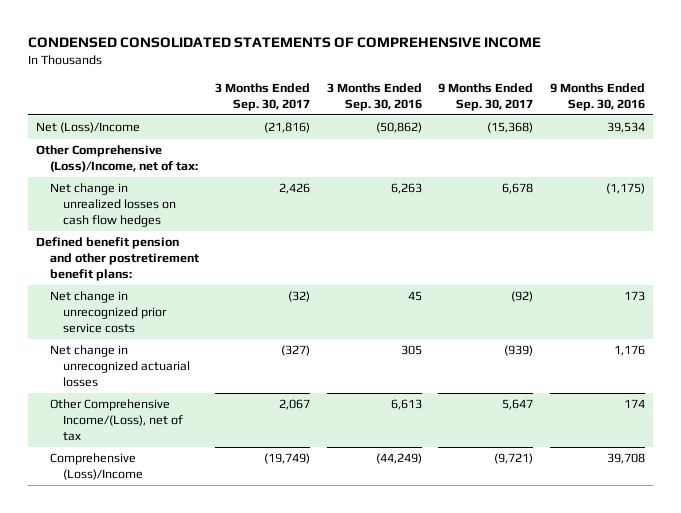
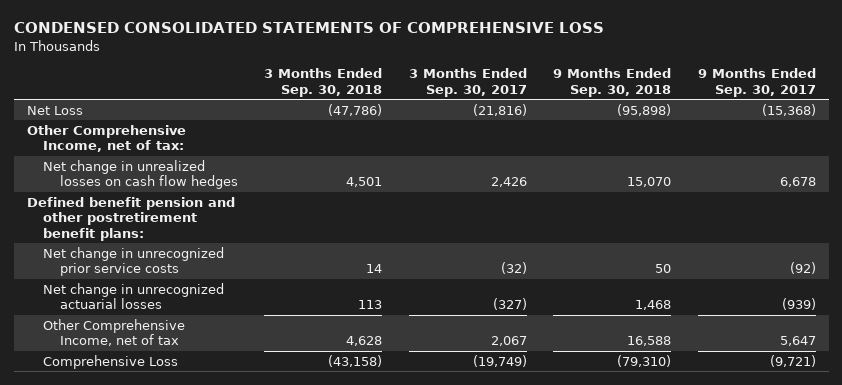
[27,37,541,49] CONDENSED CONSOLIDATED STATEMENTS OF COMPREHENSIVE INCOME -> [13,22,604,34] CONDENSED CONSOLIDATED STATEMENTS OF COMPREHENSIVE LOSS
[326,82,422,111] 3 Months Ended Sep. 30, 2016 -> none
[549,82,645,111] 9 Months Ended Sep. 30, 2016 -> none
none -> [264,68,383,97] 3 Months Ended Sep. 30, 2018
none -> [553,68,672,97] 9 Months Ended Sep. 30, 2018
[36,122,141,134] Net (Loss)/Income -> [26,105,83,115] Net Loss
[36,145,198,172] Other Comprehensive (Loss)/Income, net of tax: -> [26,124,186,153] Other Comprehensive Income, net of tax:
[49,399,183,441] Other Comprehensive Income/(Loss), net of tax -> [43,318,186,347] Other Comprehensive Income, net of tax
[49,453,143,480] Comprehensive (Loss)/Income -> [43,354,179,369] Comprehensive Loss

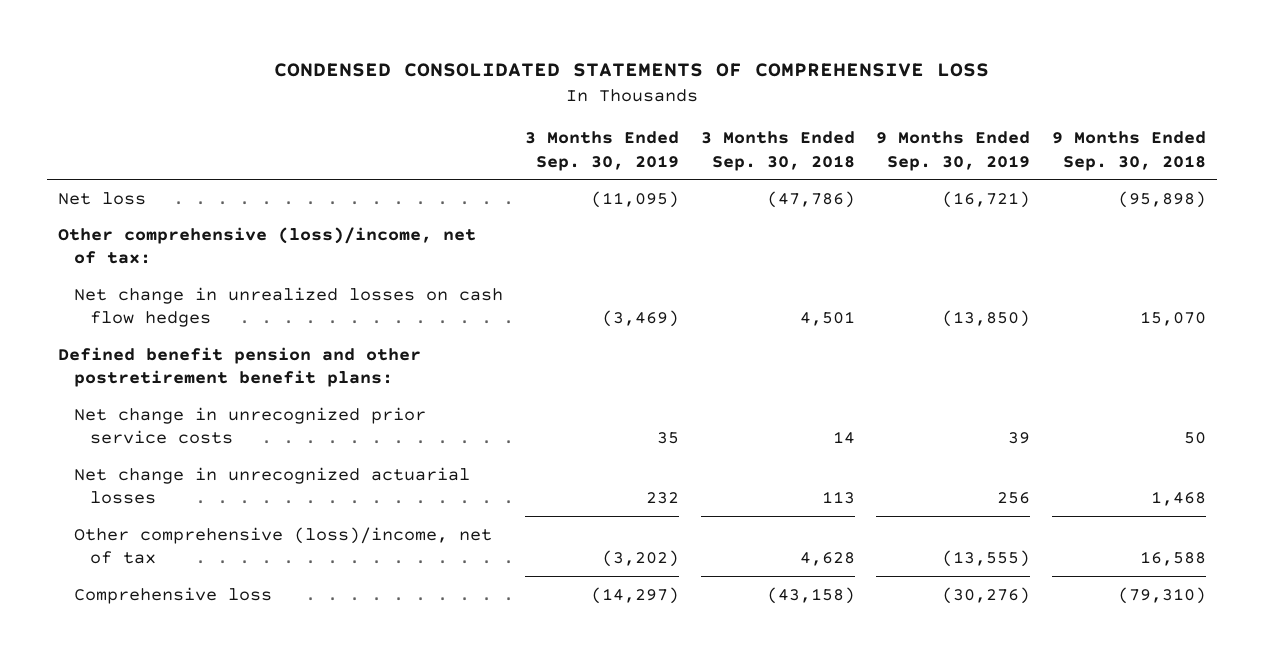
[408,68,527,97] 3 Months Ended Sep. 30, 2017 -> none
[697,68,816,97] 9 Months Ended Sep. 30, 2017 -> none
none -> [524,130,679,171] 3 Months Ended Sep. 30, 2019
none -> [876,130,1031,171] 9 Months Ended Sep. 30, 2019
[26,105,83,115] Net Loss -> [57,191,146,205] Net loss
[26,124,186,153] Other Comprehensive Income, net of tax: -> [57,226,476,265] Other comprehensive (loss)/income, net of tax:
[43,318,186,347] Other Comprehensive Income, net of tax -> [73,526,492,565] Other comprehensive (loss)/income, net of tax
[43,354,179,369] Comprehensive Loss -> [73,586,272,604] Comprehensive loss

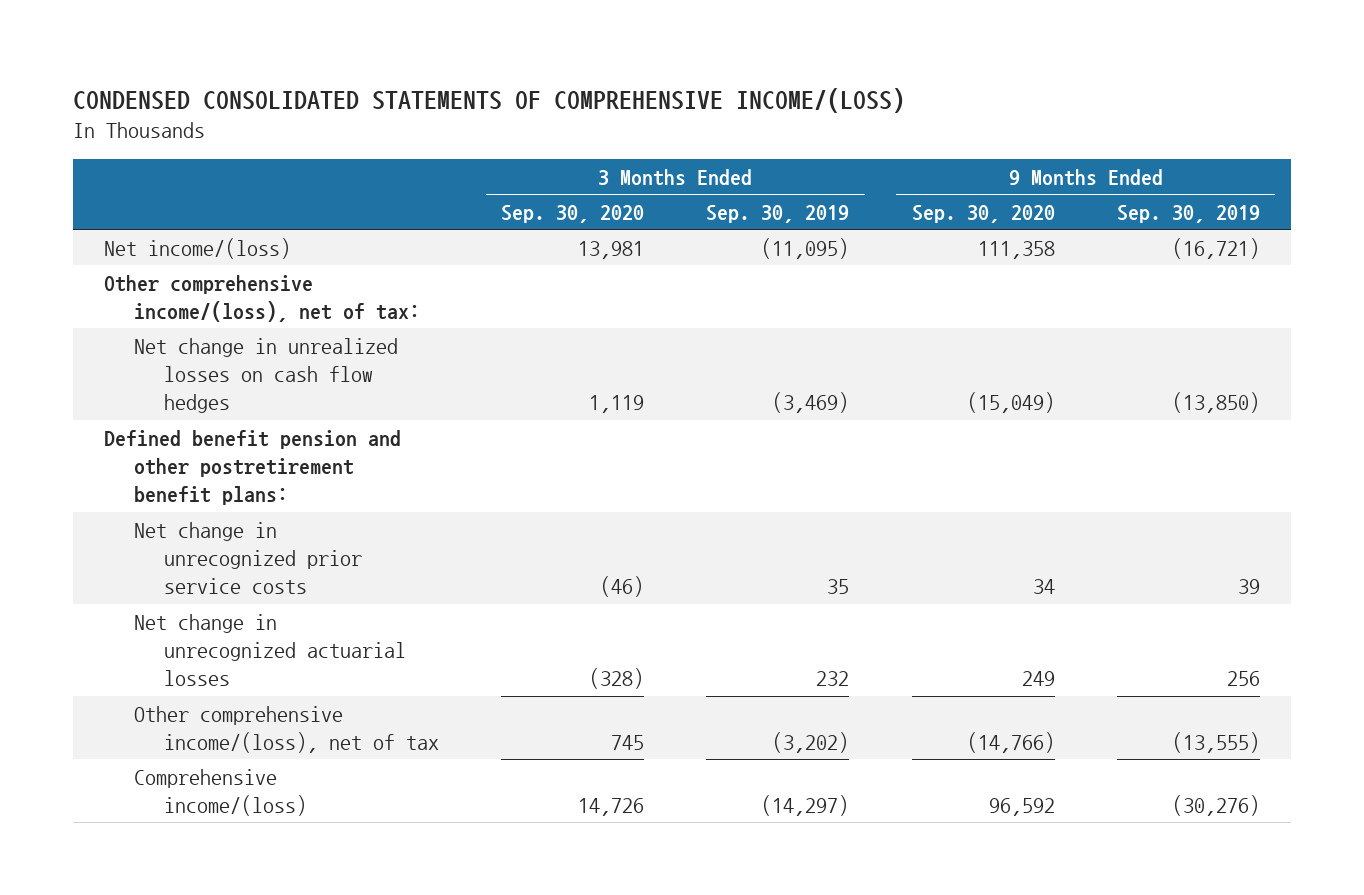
[274,62,990,77] CONDENSED CONSOLIDATED STATEMENTS OF COMPREHENSIVE LOSS -> [73,87,906,113] CONDENSED CONSOLIDATED STATEMENTS OF COMPREHENSIVE INCOME/(LOSS)
[700,130,855,171] 3 Months Ended Sep. 30, 2018 -> none
[1052,130,1207,171] 9 Months Ended Sep. 30, 2018 -> none
none -> [501,204,645,223] Sep. 30, 2020
none -> [911,204,1055,223] Sep. 30, 2020
[57,191,146,205] Net loss -> [104,237,292,259] Net income/(loss)
[57,226,476,265] Other comprehensive (loss)/income, net of tax: -> [104,274,421,322] Other comprehensive income/(loss), net of tax:
[73,526,492,565] Other comprehensive (loss)/income, net of tax -> [134,705,439,753] Other comprehensive income/(loss), net of tax
[73,586,272,604] Comprehensive loss -> [134,768,307,816] Comprehensive income/(loss)

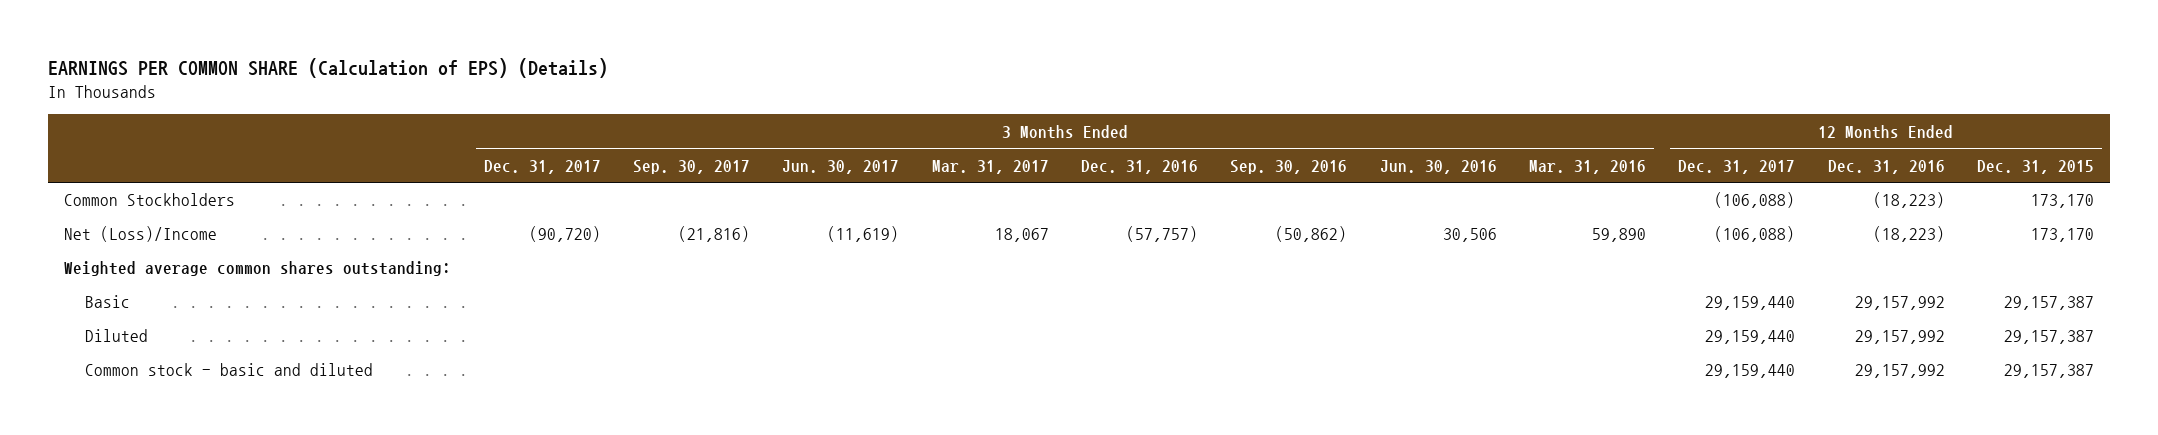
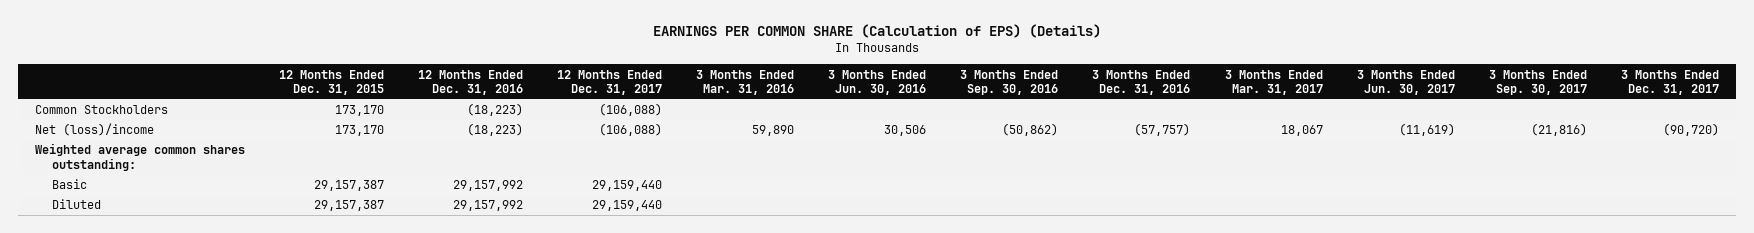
[64,226,218,243] Net (Loss)/Income -> [35,123,155,137] Net (loss)/income
[85,363,374,377] Common stock - basic and diluted -> none

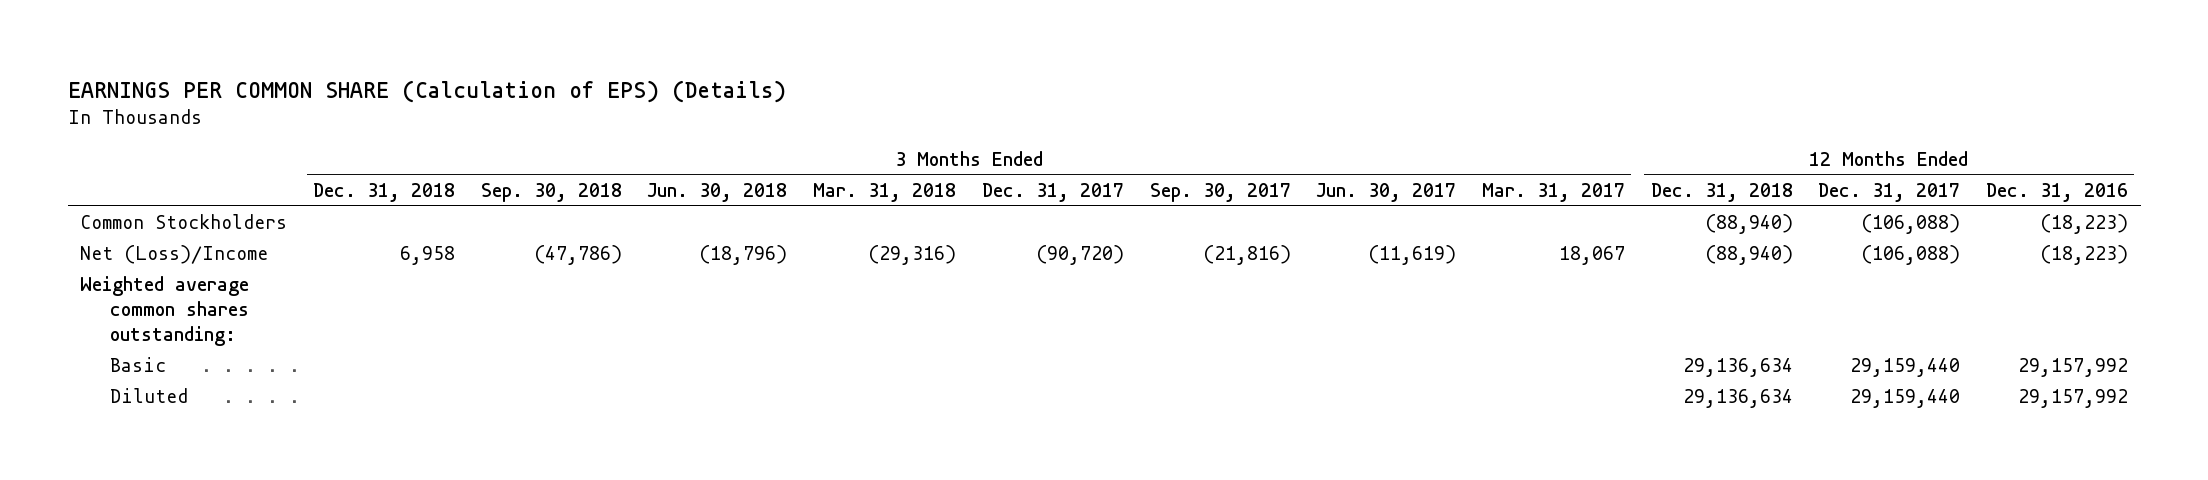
[279,69,385,95] 12 Months Ended Dec. 31, 2015 -> none
[696,69,795,95] 3 Months Ended Mar. 31, 2016 -> none
[828,69,927,95] 3 Months Ended Jun. 30, 2016 -> none
[960,69,1059,95] 3 Months Ended Sep. 30, 2016 -> none
[1092,69,1191,95] 3 Months Ended Dec. 31, 2016 -> none
none -> [313,182,456,202] Dec. 31, 2018
none -> [480,182,622,202] Sep. 30, 2018
none -> [647,182,788,202] Jun. 30, 2018
none -> [813,182,957,202] Mar. 31, 2018
none -> [1650,182,1793,202] Dec. 31, 2018
[35,123,155,137] Net (loss)/income -> [80,245,269,265] Net (Loss)/Income

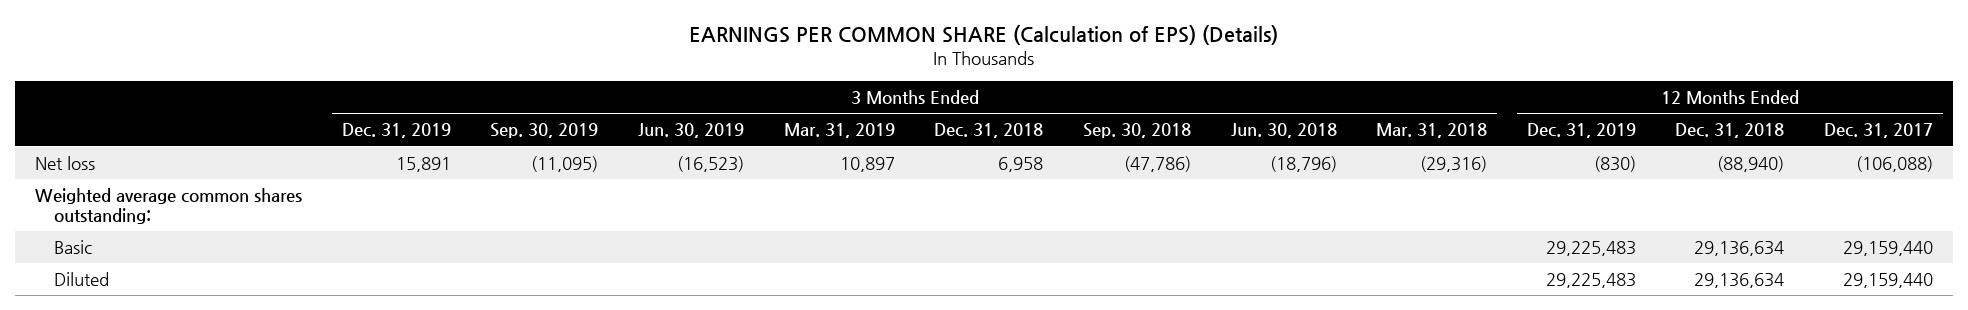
[981,182,1124,202] Dec. 31, 2017 -> none
[1149,182,1291,202] Sep. 30, 2017 -> none
[1316,182,1457,202] Jun. 30, 2017 -> none
[1481,182,1625,202] Mar. 31, 2017 -> none
[1985,182,2128,202] Dec. 31, 2016 -> none
none -> [341,123,451,139] Dec. 31, 2019
none -> [490,123,599,139] Sep. 30, 2019
none -> [638,123,745,139] Jun. 30, 2019
none -> [783,123,895,139] Mar. 31, 2019
none -> [1526,123,1636,139] Dec. 31, 2019
[80,214,288,230] Common Stockholders -> none
[80,245,269,265] Net (Loss)/Income -> [35,156,96,171] Net loss

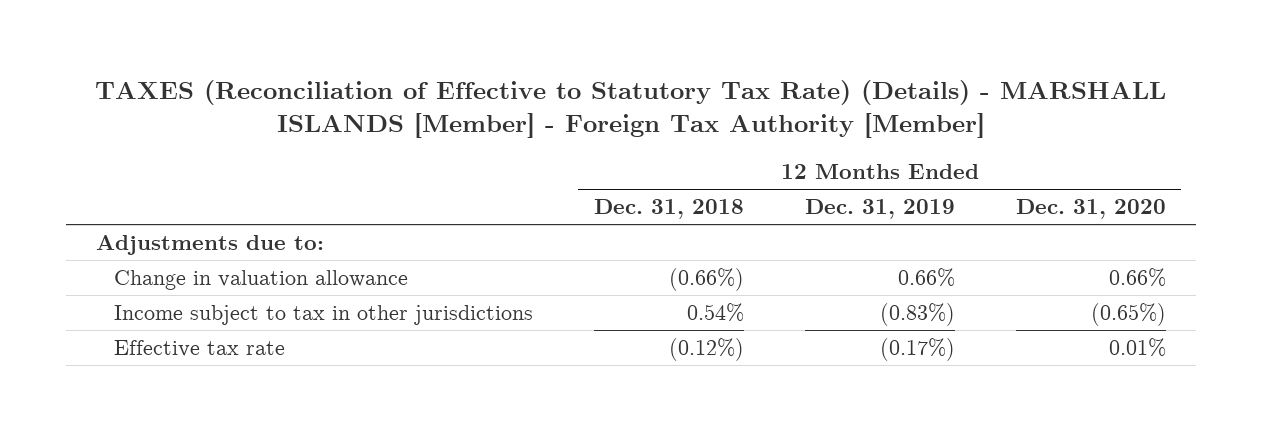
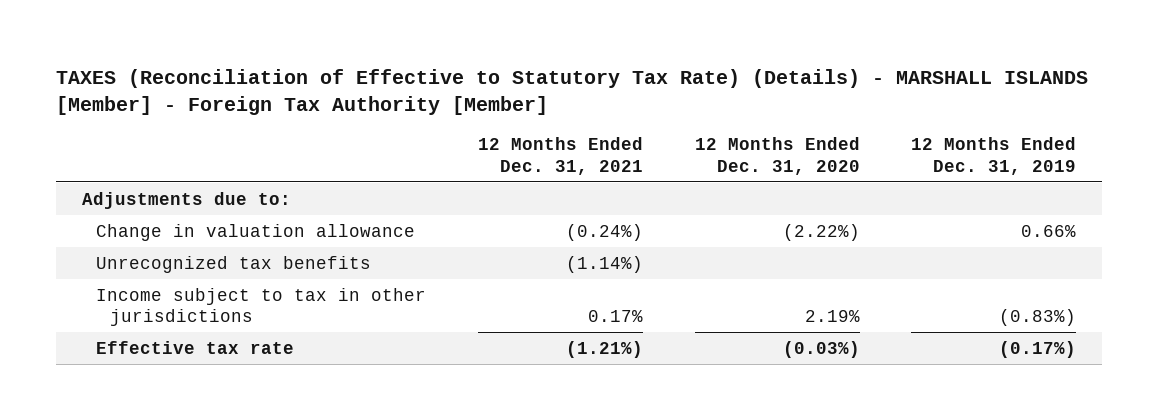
[593,199,744,220] Dec. 31, 2018 -> none
none -> [477,137,643,175] 12 Months Ended Dec. 31, 2021
[1108,268,1166,288] 0.66% -> [782,223,860,241] (2.22%)
none -> [95,255,371,273] Unrecognized tax benefits
[1090,303,1166,327] (0.65%) -> [804,310,860,323] 2.19%
[1108,338,1166,358] 0.01% -> [782,340,860,358] (0.03%)

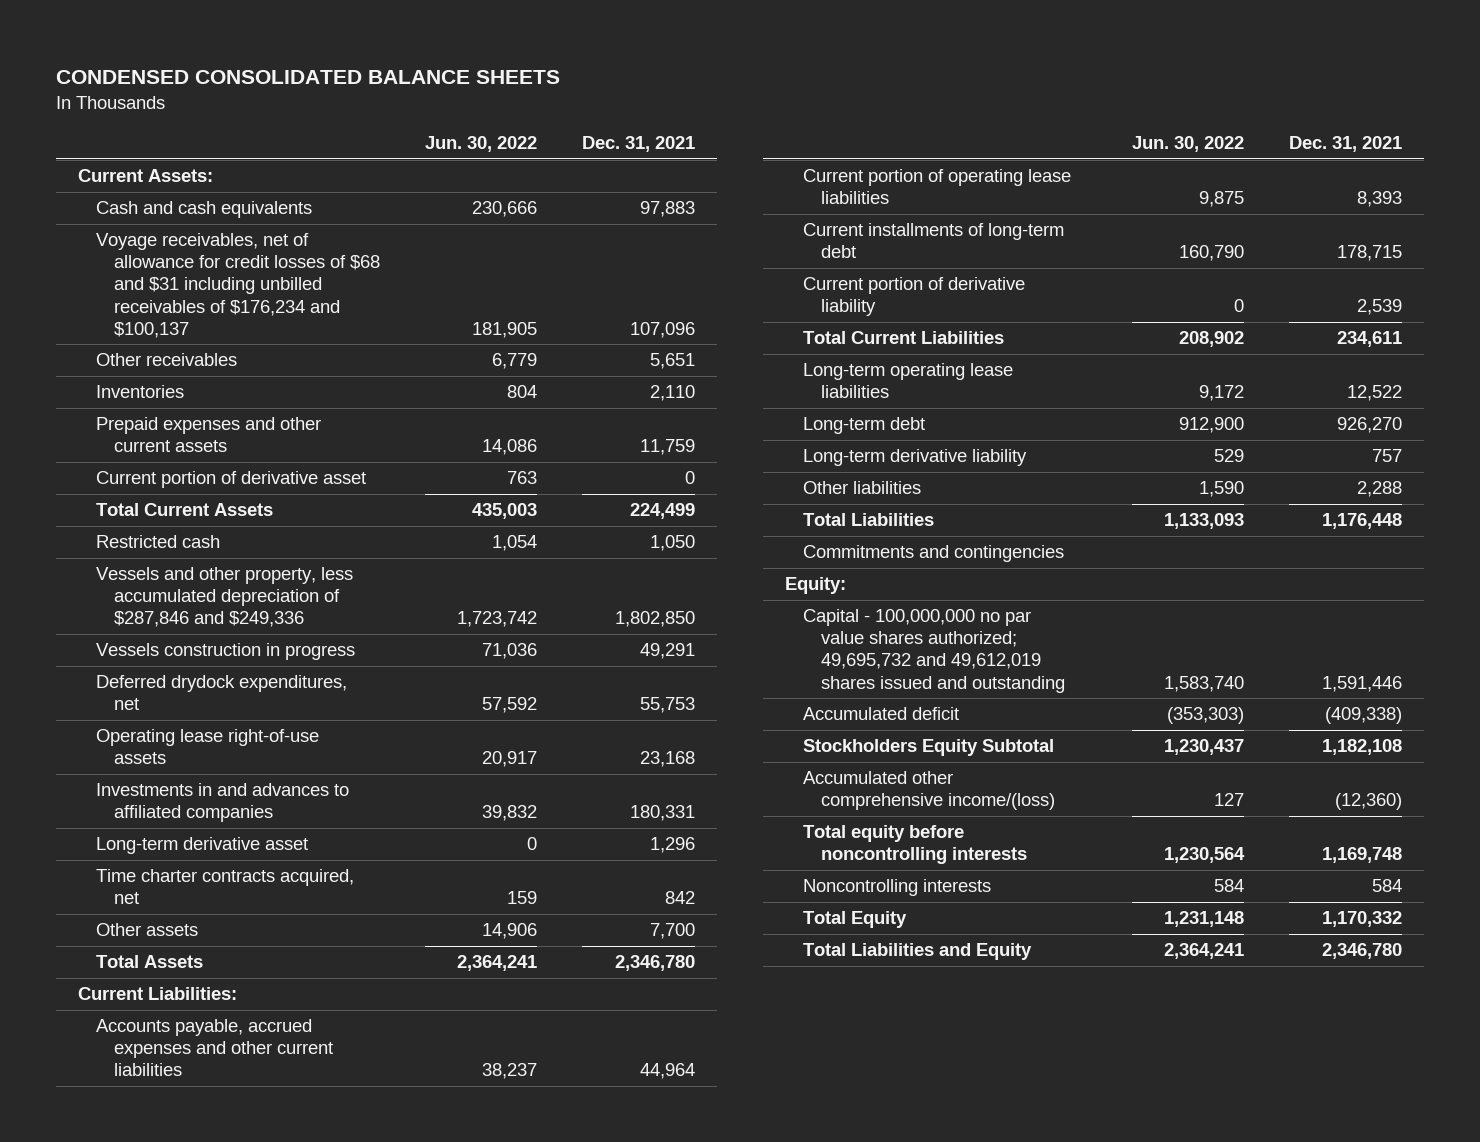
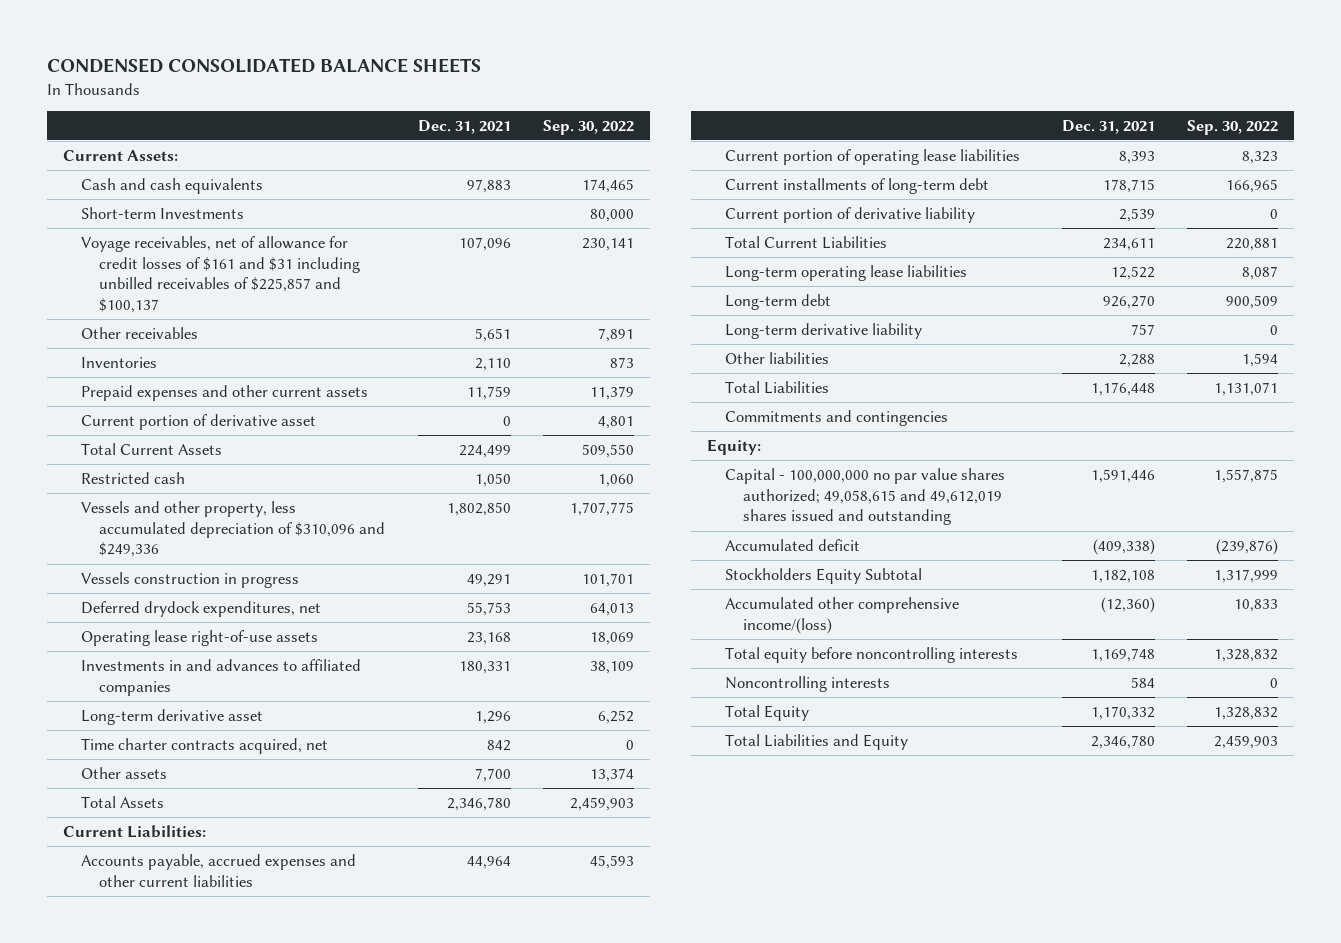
[424,136,537,153] Jun. 30, 2022 -> none
none -> [542,119,634,135] Sep. 30, 2022
none -> [81,206,245,219] Short-term Investments
[96,233,380,338] Voyage receivables, net of allowance for credit losses of $68 and $31 including unbilled receivables of $176,234 and $100,137 -> [81,235,361,314] Voyage receivables, net of allowance for credit losses of $161 and $31 including unbilled receivables of $225,857 and $100,137
[96,567,354,628] Vessels and other property, less accumulated depreciation of $287,846 and $249,336 -> [81,500,386,558] Vessels and other property, less accumulated depreciation of $310,096 and $249,336
[803,609,1065,693] Capital - 100,000,000 no par value shares authorized; 49,695,732 and 49,612,019 shares issued and outstanding -> [725,467,1006,526] Capital - 100,000,000 no par value shares authorized; 49,058,615 and 49,612,019 shares issued and outstanding

